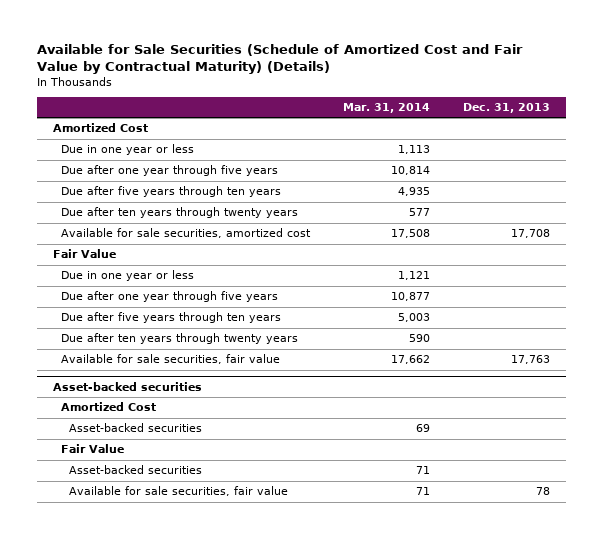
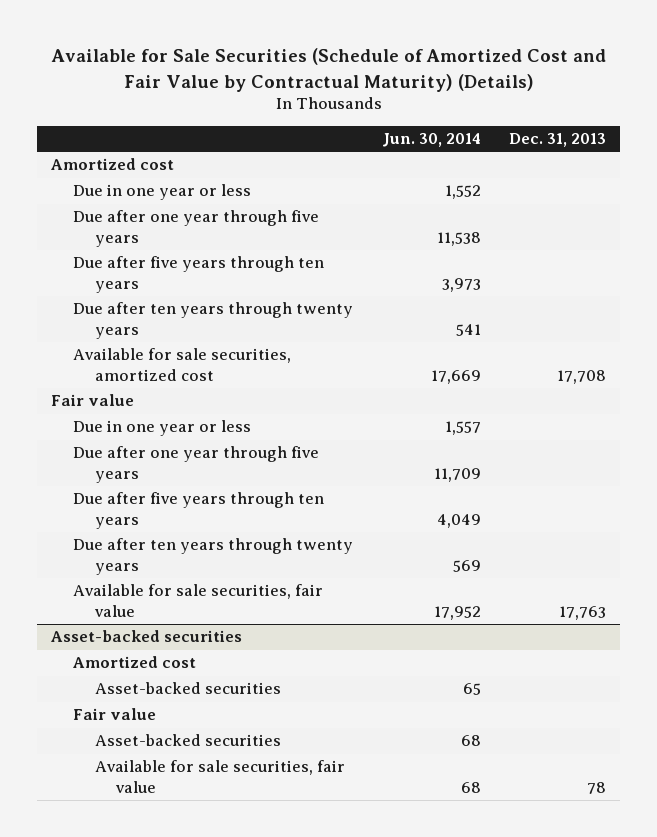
[343,103,431,114] Mar. 31, 2014 -> none
none -> [381,133,481,148] Jun. 30, 2014
[53,123,149,133] Amortized Cost -> [51,158,175,171] Amortized cost
[53,249,117,259] Fair Value -> [51,394,135,407] Fair value
[61,402,157,412] Amortized Cost -> [73,656,197,669] Amortized cost
[61,444,125,454] Fair Value -> [73,708,157,721] Fair value

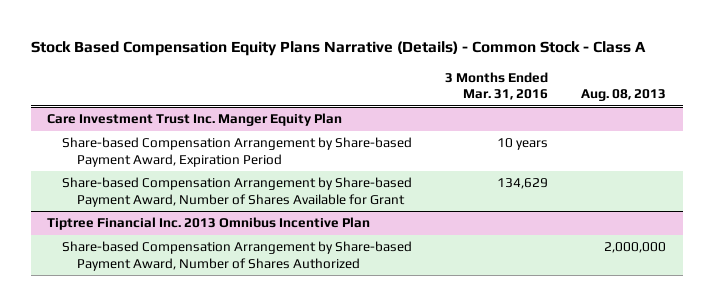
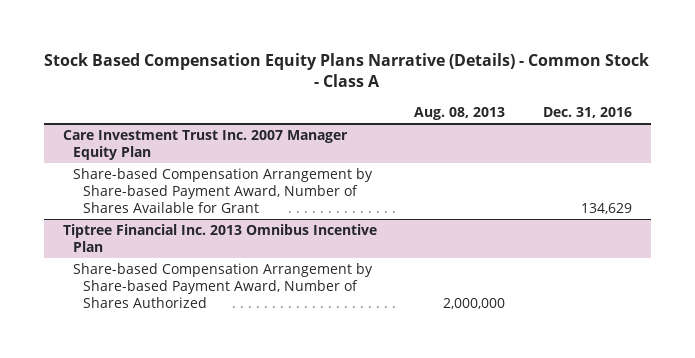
[445,71,549,101] 3 Months Ended Mar. 31, 2016 -> none
none -> [542,107,632,119] Dec. 31, 2016
[62,137,413,167] Share-based Compensation Arrangement by Share-based Payment Award, Expiration Period -> none
[47,113,343,127] Care Investment Trust Inc. Manger Equity Plan -> [62,129,348,160] Care Investment Trust Inc. 2007 Manager Equity Plan

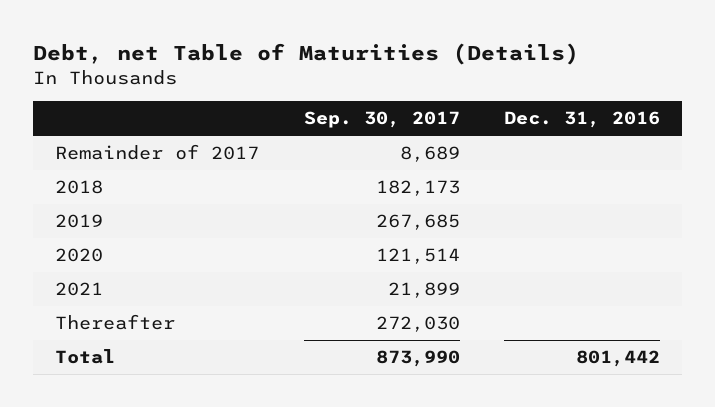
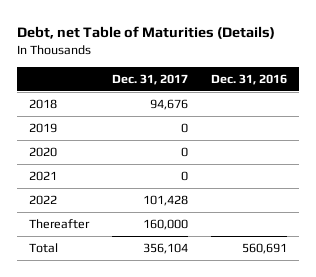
[303,111,460,129] Sep. 30, 2017 -> none
none -> [111,73,188,85] Dec. 31, 2017
[55,144,260,161] Remainder of 2017 -> none
none -> [28,195,57,206] 2022
[576,350,661,368] 801,442 -> [242,243,288,255] 560,691

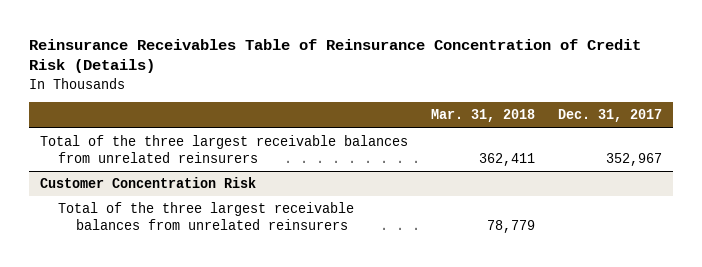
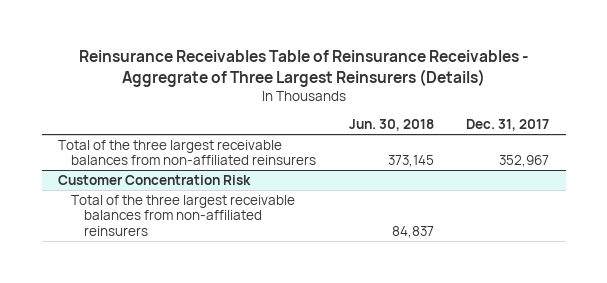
[28,38,641,74] Reinsurance Receivables Table of Reinsurance Concentration of Credit Risk (Details) -> [78,50,529,88] Reinsurance Receivables Table of Reinsurance Receivables - Aggregrate of Three Largest Reinsurers (Details)
[430,109,535,123] Mar. 31, 2018 -> none
none -> [348,119,434,132] Jun. 30, 2018
[40,135,409,163] Total of the three largest receivable balances from unrelated reinsurers -> [57,139,317,166] Total of the three largest receivable balances from non-affiliated reinsurers
[58,202,355,230] Total of the three largest receivable balances from unrelated reinsurers -> [71,194,296,236] Total of the three largest receivable balances from non-affiliated reinsurers

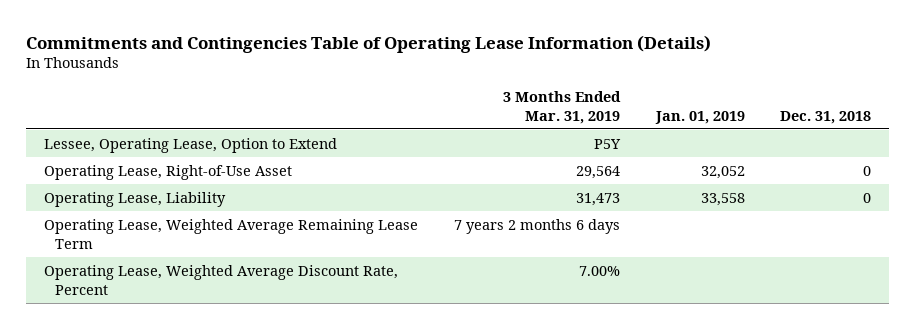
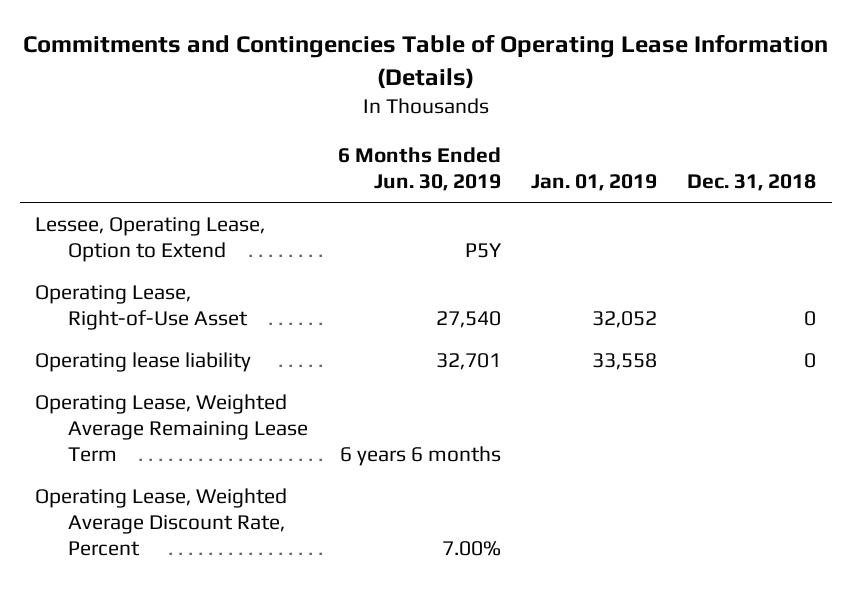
[502,90,621,124] 3 Months Ended Mar. 31, 2019 -> none
none -> [338,146,502,191] 6 Months Ended Jun. 30, 2019
[43,191,226,207] Operating Lease, Liability -> [34,352,251,373] Operating lease liability

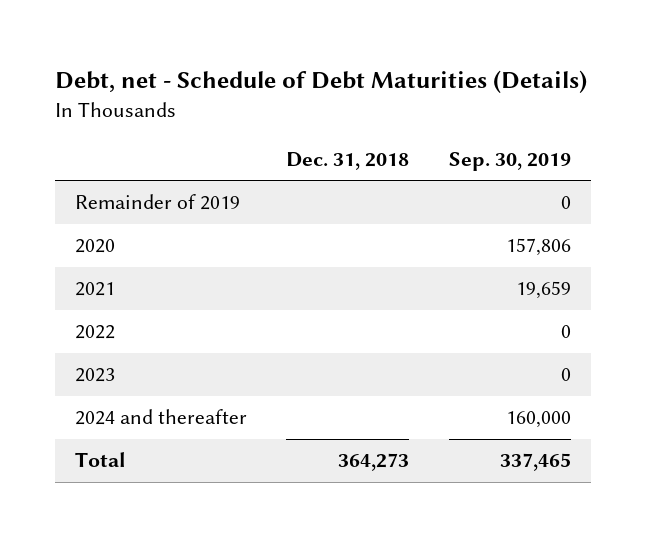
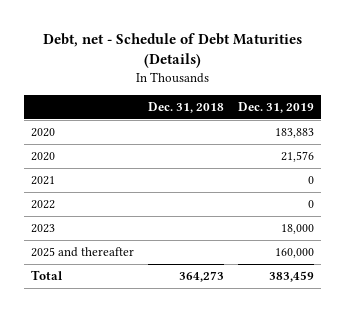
[449,152,572,172] Sep. 30, 2019 -> none
none -> [238,102,315,114] Dec. 31, 2019
[74,194,240,211] Remainder of 2019 -> none
none -> [30,152,55,162] 2020
[74,409,247,426] 2024 and thereafter -> [30,247,134,258] 2025 and thereafter

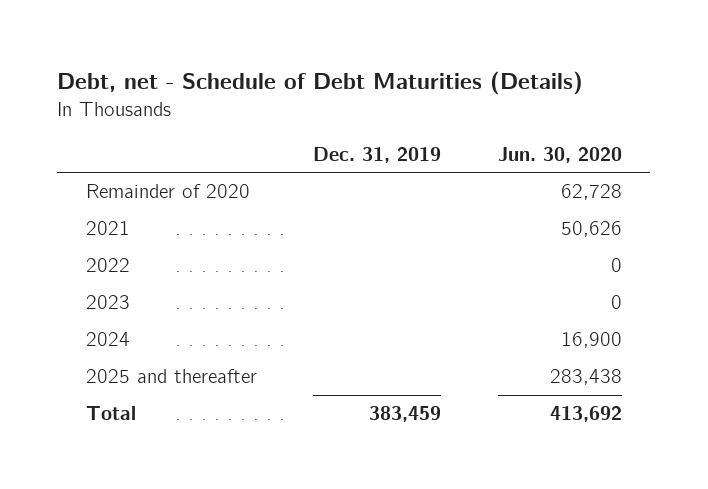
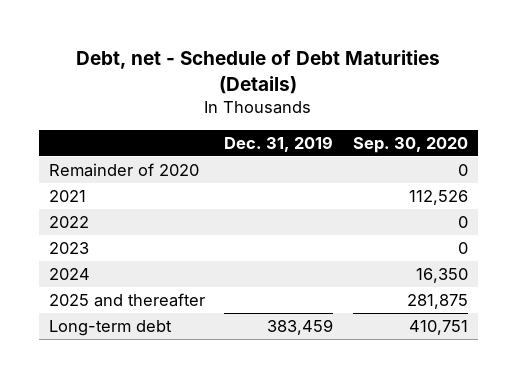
[497,146,622,163] Jun. 30, 2020 -> none
none -> [352,136,468,153] Sep. 30, 2020
[85,406,136,421] Total -> [48,320,172,337] Long-term debt

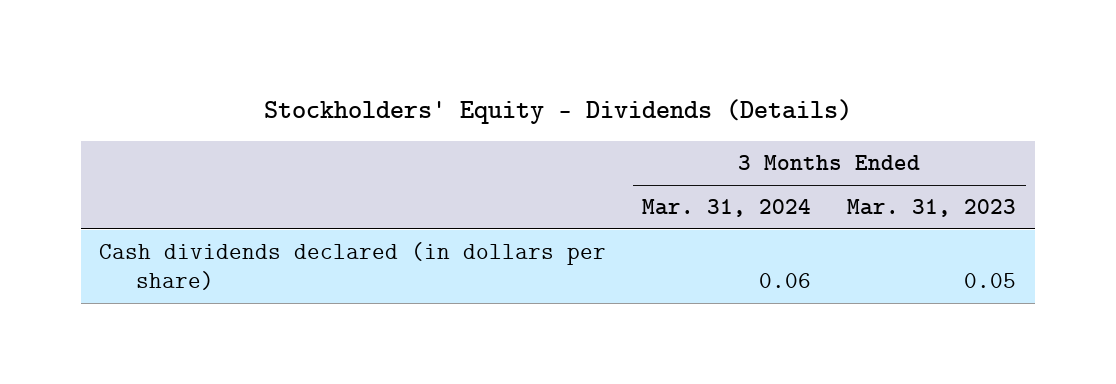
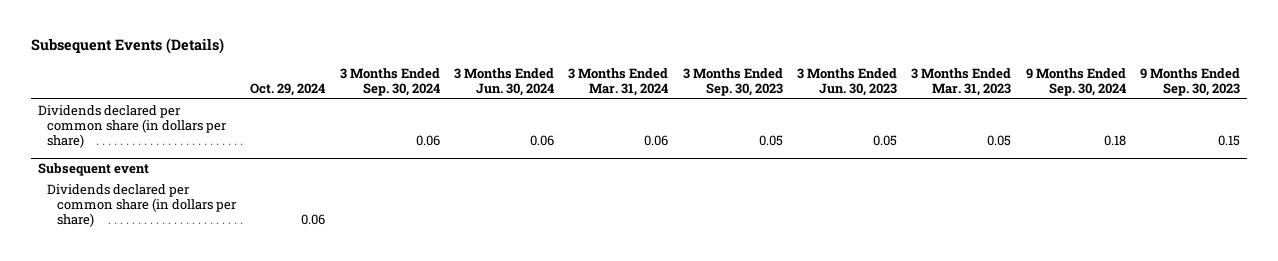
[263,98,852,124] Stockholders' Equity - Dividends (Details) -> [30,38,224,55] Subsequent Events (Details)
none -> [250,83,326,97] Oct. 29, 2024
none -> [339,68,440,97] 3 Months Ended Sep. 30, 2024
none -> [454,68,555,97] 3 Months Ended Jun. 30, 2024
none -> [682,68,783,97] 3 Months Ended Sep. 30, 2023
none -> [797,68,898,97] 3 Months Ended Jun. 30, 2023
none -> [1025,68,1126,97] 9 Months Ended Sep. 30, 2024
none -> [1139,68,1240,97] 9 Months Ended Sep. 30, 2023
[99,242,607,291] Cash dividends declared (in dollars per share) -> [37,104,228,148] Dividends declared per common share (in dollars per share)
none -> [37,163,149,177] Subsequent event
none -> [47,183,238,227] Dividends declared per common share (in dollars per share)

